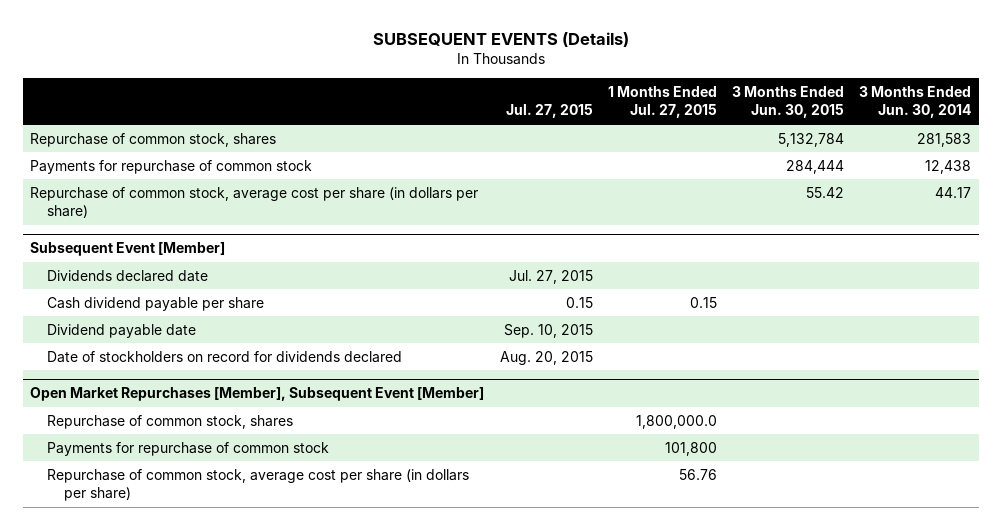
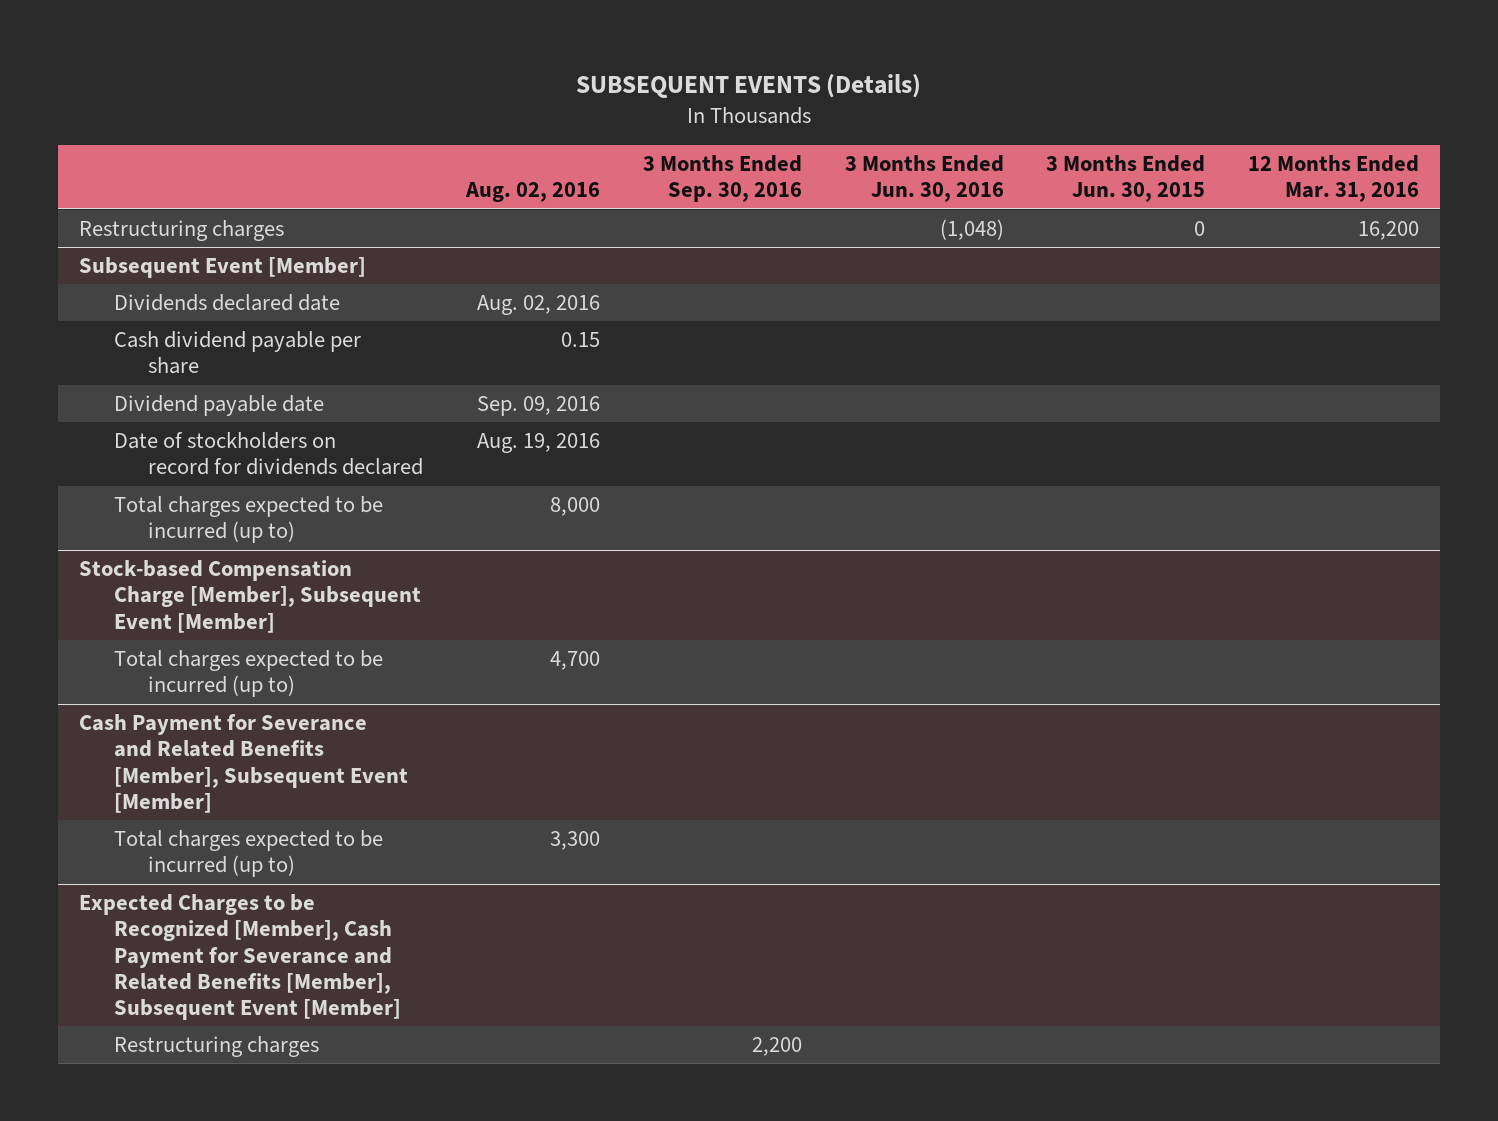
[505,104,593,119] Jul. 27, 2015 -> none
[607,86,717,119] 1 Months Ended Jul. 27, 2015 -> none
[858,86,971,119] 3 Months Ended Jun. 30, 2014 -> none
none -> [465,182,601,203] Aug. 02, 2016
none -> [642,155,802,203] 3 Months Ended Sep. 30, 2016
none -> [844,155,1004,203] 3 Months Ended Jun. 30, 2016
none -> [1247,155,1419,203] 12 Months Ended Mar. 31, 2016
[30,132,277,147] Repurchase of common stock, shares -> none
[30,159,313,174] Payments for repurchase of common stock -> none
[30,186,479,219] Repurchase of common stock, average cost per share (in dollars per share) -> none
none -> [79,220,285,242] Restructuring charges
[30,387,485,402] Open Market Repurchases [Member], Subsequent Event [Member] -> none
[47,414,294,429] Repurchase of common stock, shares -> none
[47,441,330,456] Payments for repurchase of common stock -> none
[47,468,470,502] Repurchase of common stock, average cost per share (in dollars per share) -> none
none -> [113,496,383,544] Total charges expected to be incurred (up to)
none -> [79,560,421,633] Stock-based Compensation Charge [Member], Subsequent Event [Member]
none -> [113,650,383,698] Total charges expected to be incurred (up to)
none -> [79,714,408,813] Cash Payment for Severance and Related Benefits [Member], Subsequent Event [Member]
none -> [113,830,383,878] Total charges expected to be incurred (up to)
none -> [79,894,401,1021] Expected Charges to be Recognized [Member], Cash Payment for Severance and Related Benefits [Member], Subsequent Event [Member]
none -> [113,1036,319,1058] Restructuring charges

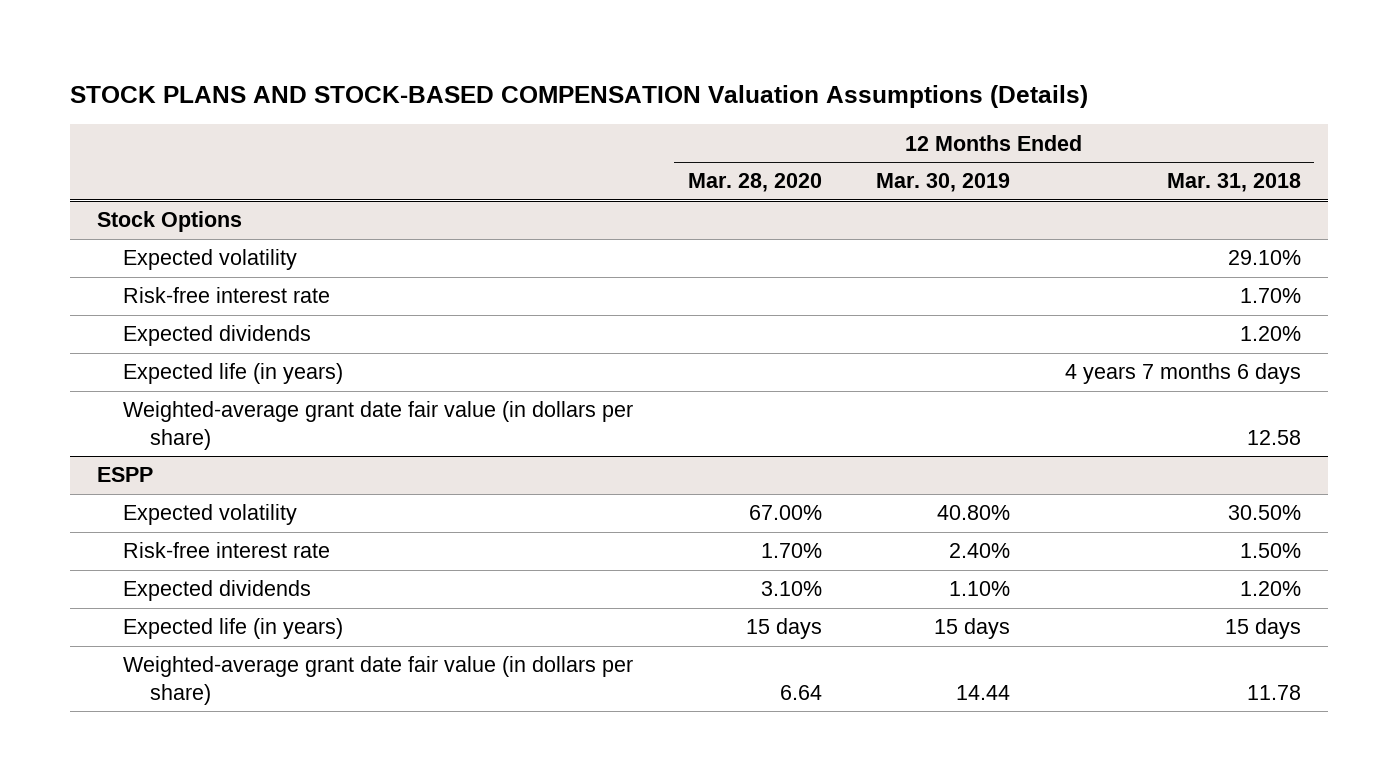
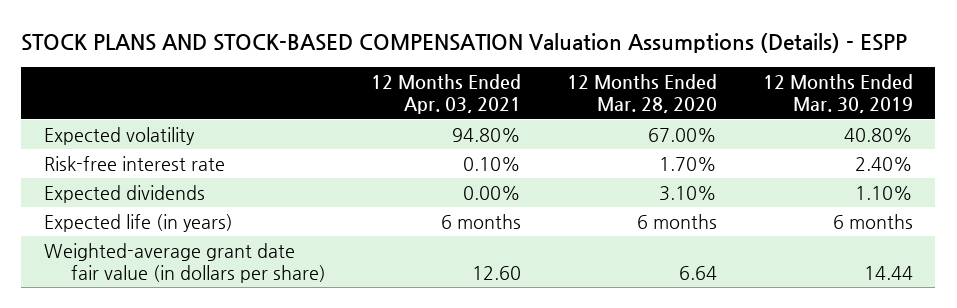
[69,84,1088,108] STOCK PLANS AND STOCK-BASED COMPENSATION Valuation Assumptions (Details) -> [21,33,908,54] STOCK PLANS AND STOCK-BASED COMPENSATION Valuation Assumptions (Details) - ESPP
[1166,173,1301,193] Mar. 31, 2018 -> none
none -> [371,74,522,115] 12 Months Ended Apr. 03, 2021
[96,211,242,233] Stock Options -> none
[123,249,298,271] Expected volatility -> none
[123,287,331,304] Risk-free interest rate -> none
[123,325,312,347] Expected dividends -> none
[123,363,344,385] Expected life (in years) -> none
[123,401,634,450] Weighted-average grant date fair value (in dollars per share) -> none
[96,467,153,483] ESPP -> none
[745,618,822,640] 15 days -> [637,213,718,229] 6 months
[934,618,1011,640] 15 days -> [832,213,913,229] 6 months

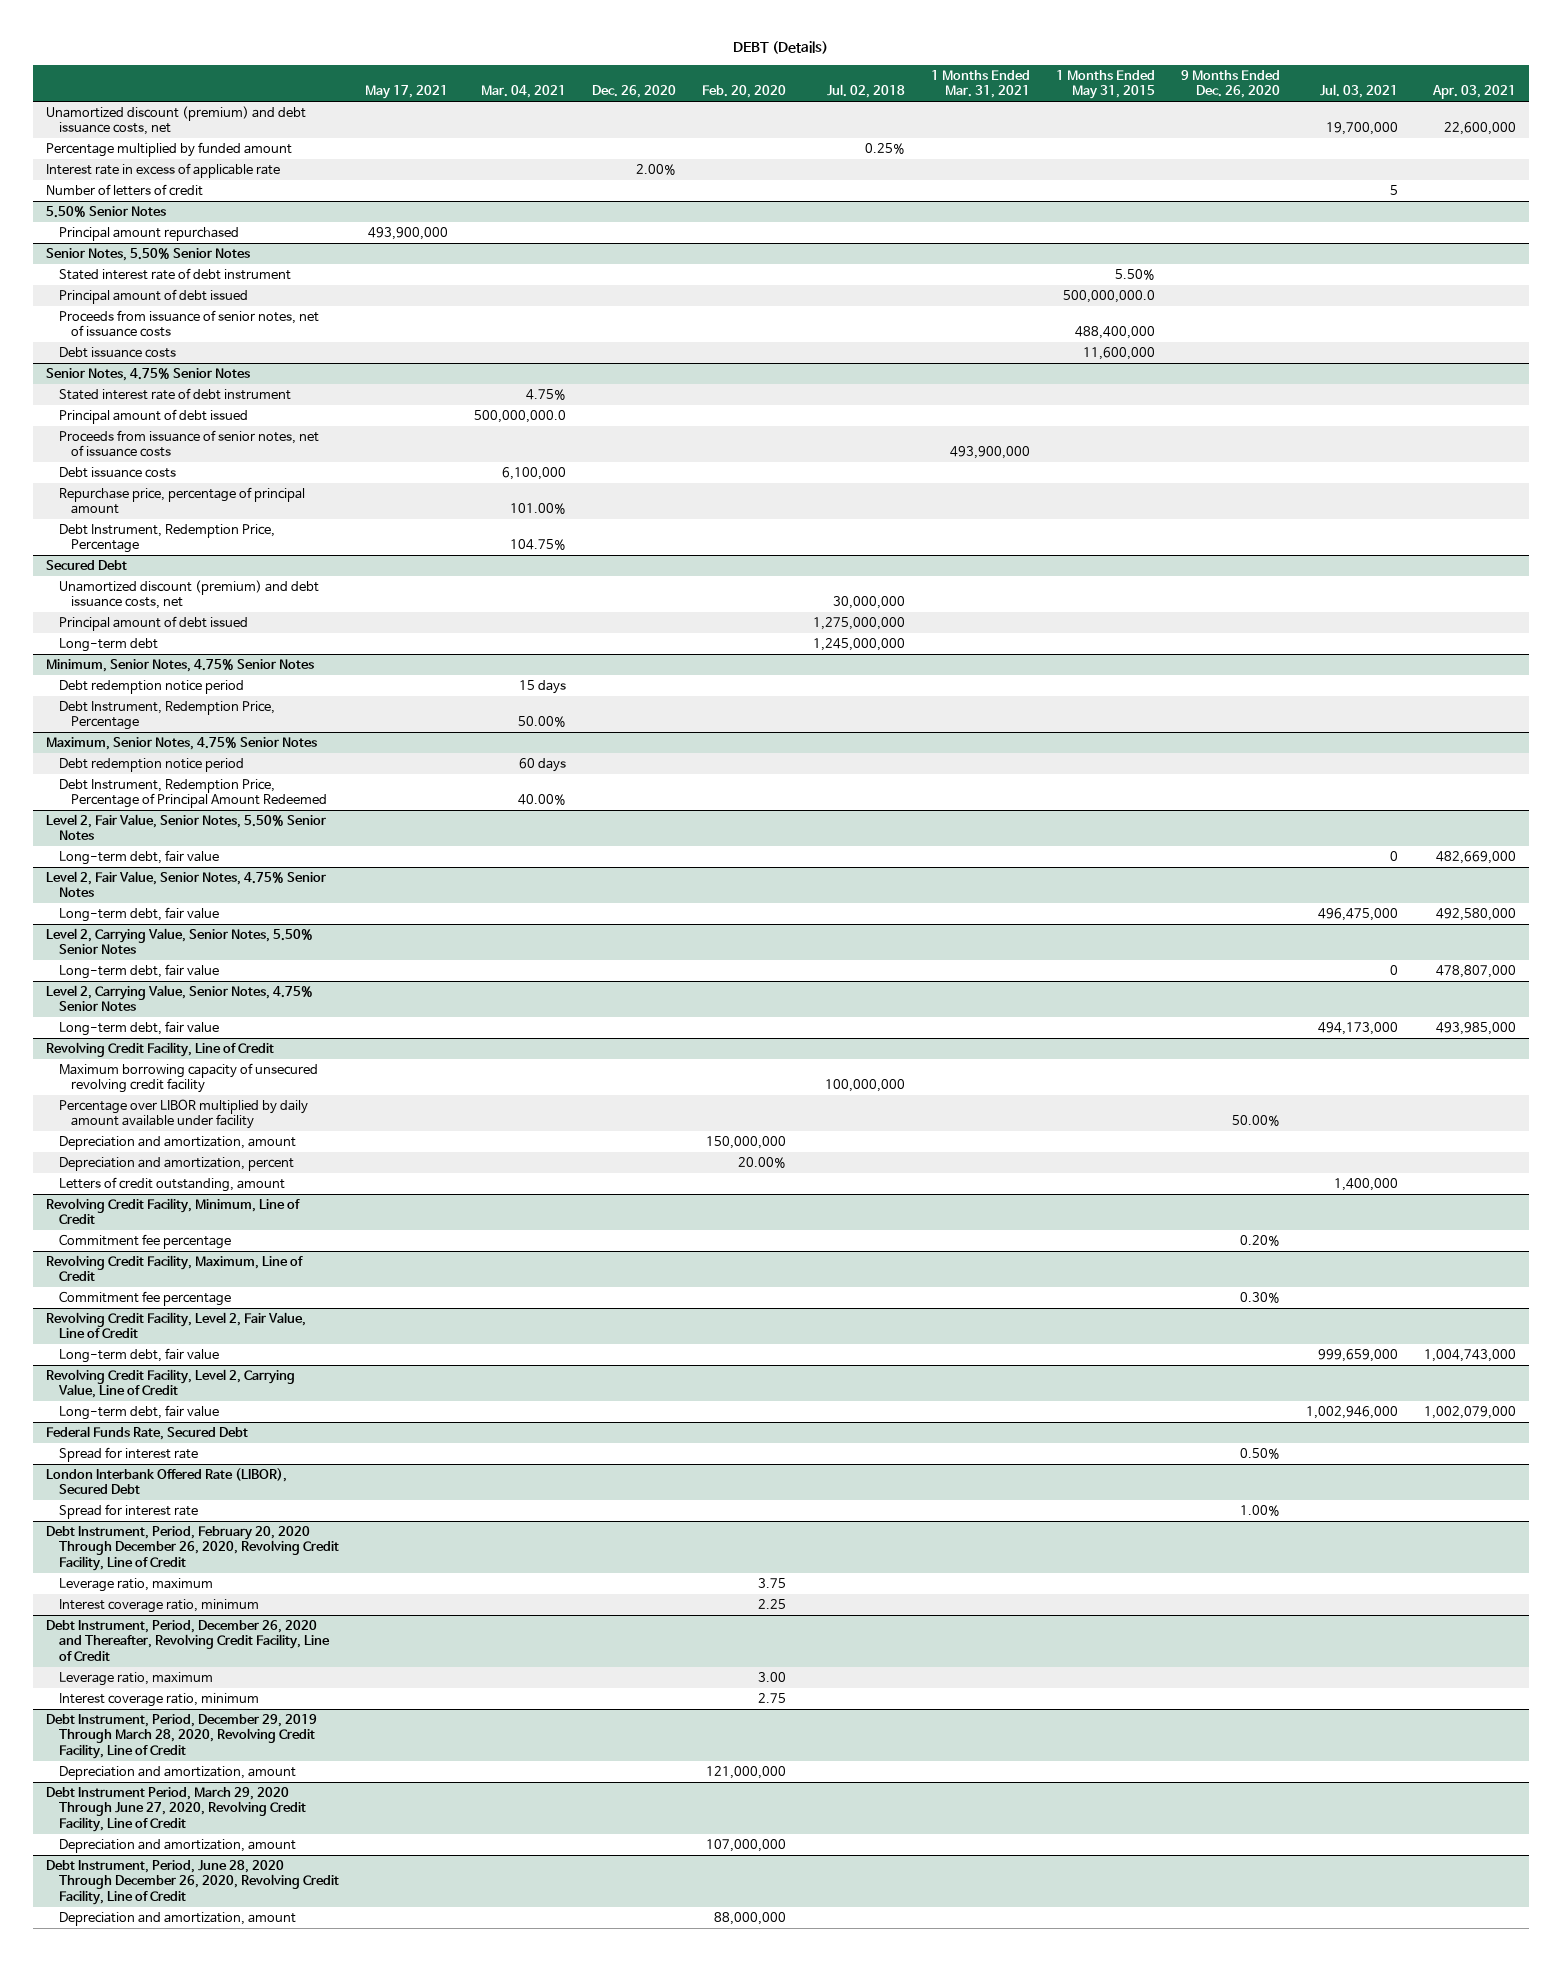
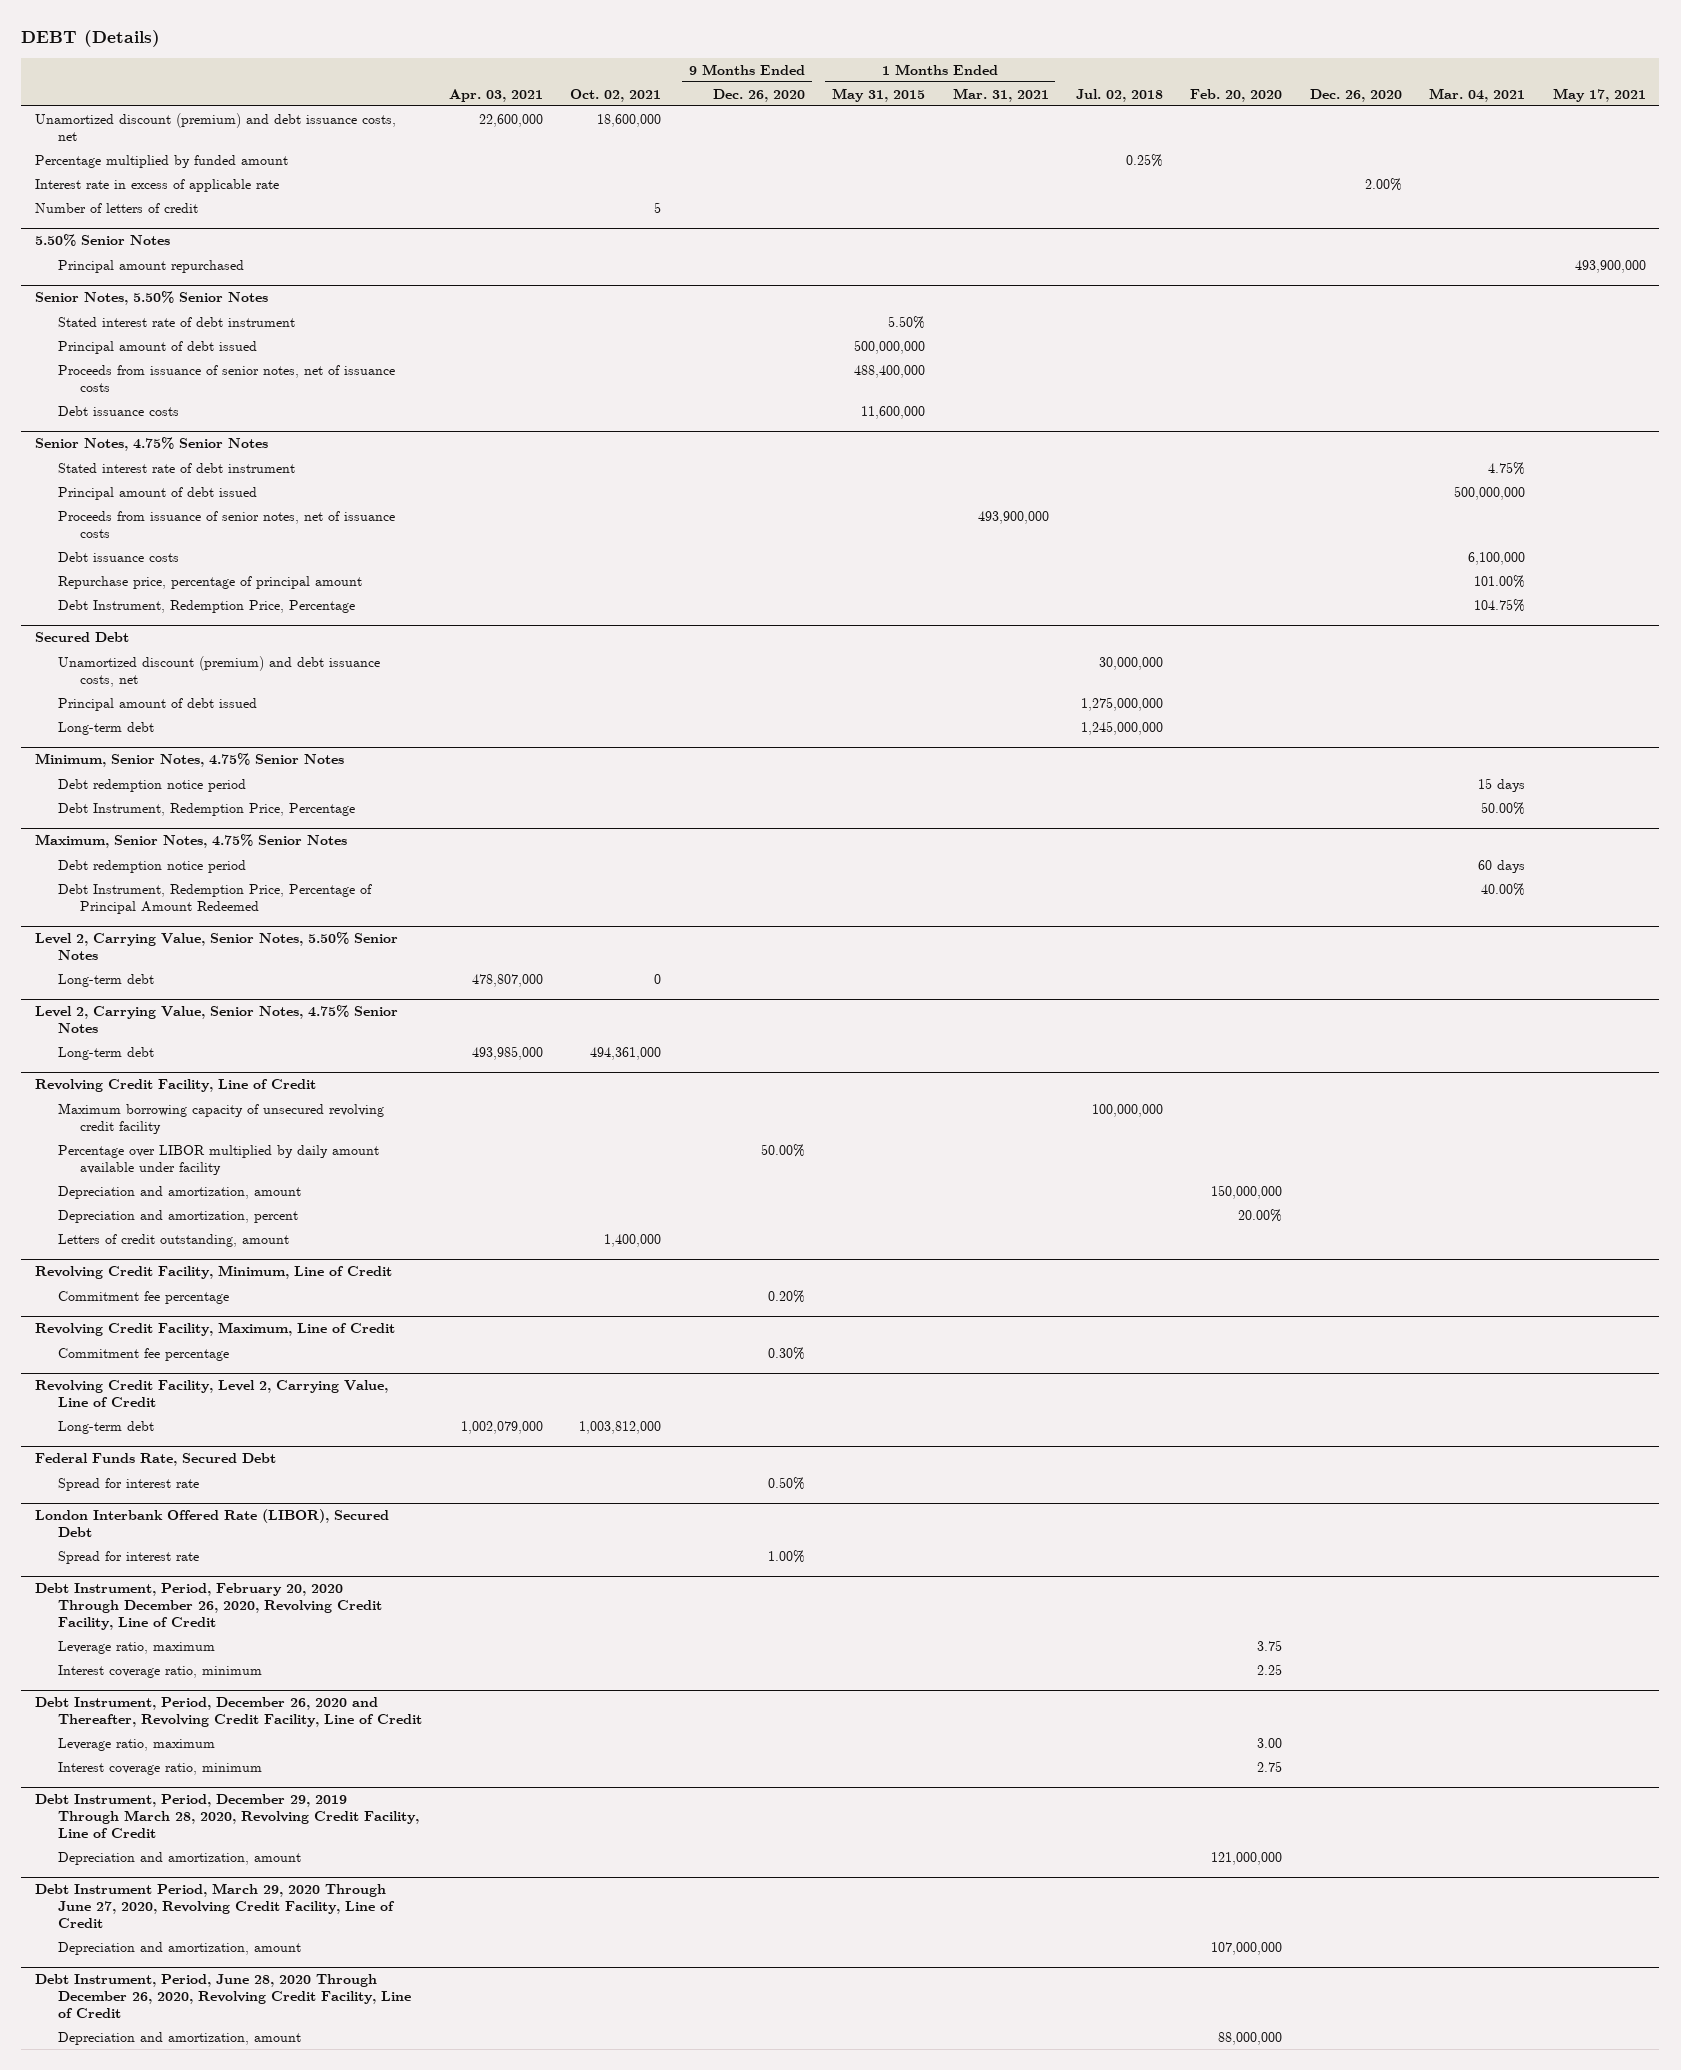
[1320,84,1399,99] Jul. 03, 2021 -> none
none -> [570,88,662,102] Oct. 02, 2021
[1062,289,1155,303] 500,000,000.0 -> [854,339,926,354] 500,000,000
[474,409,567,423] 500,000,000.0 -> [1454,485,1526,500] 500,000,000
[46,813,327,841] Level 2, Fair Value, Senior Notes, 5.50% Senior Notes -> none
[58,849,219,865] Long-term debt, fair value -> none
[46,870,327,898] Level 2, Fair Value, Senior Notes, 4.75% Senior Notes -> none
[58,906,219,922] Long-term debt, fair value -> none
[58,963,219,979] Long-term debt, fair value -> [57,973,154,987] Long-term debt
[58,1020,219,1036] Long-term debt, fair value -> [57,1046,154,1060] Long-term debt
[46,1311,307,1339] Revolving Credit Facility, Level 2, Fair Value, Line of Credit -> none
[58,1347,219,1363] Long-term debt, fair value -> none
[58,1404,219,1420] Long-term debt, fair value -> [57,1420,154,1434] Long-term debt

